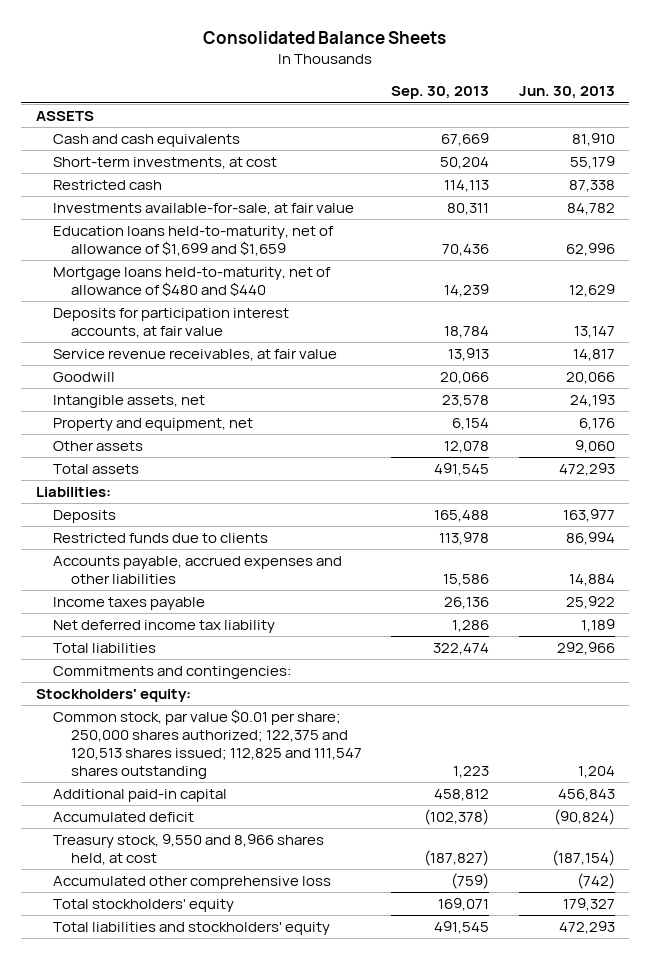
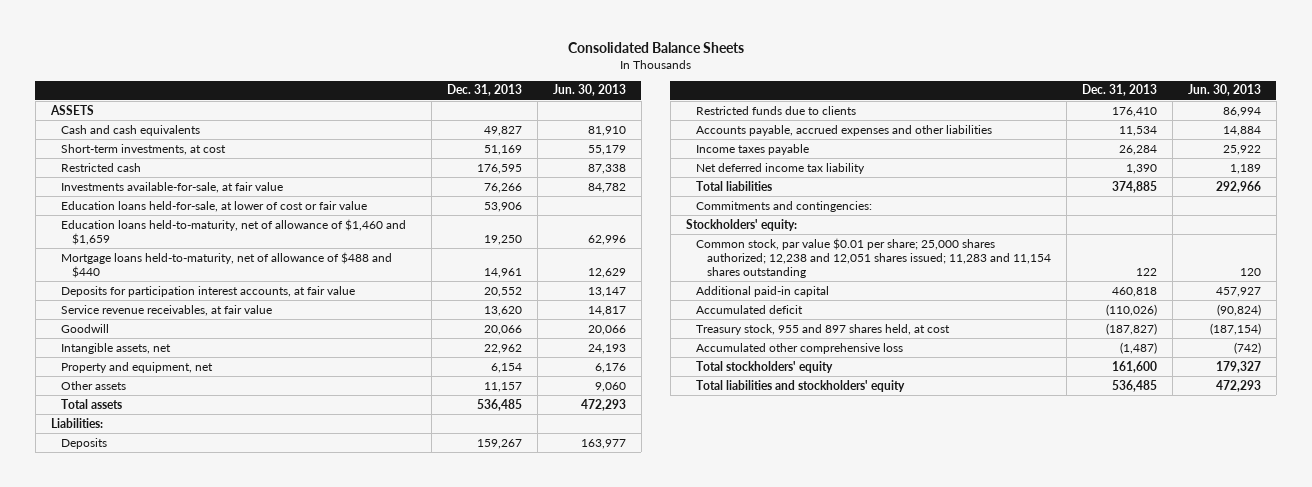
[391,86,490,100] Sep. 30, 2013 -> none
none -> [446,84,522,97] Dec. 31, 2013
none -> [61,200,368,212] Education loans held-for-sale, at lower of cost or fair value
[53,226,335,256] Education loans held-to-maturity, net of allowance of $1,699 and $1,659 -> [61,218,407,245] Education loans held-to-maturity, net of allowance of $1,460 and $1,659
[53,267,332,296] Mortgage loans held-to-maturity, net of allowance of $480 and $440 -> [61,251,393,278] Mortgage loans held-to-maturity, net of allowance of $488 and $440
[53,709,362,779] Common stock, par value $0.01 per share; 250,000 shares authorized; 122,375 and 120,513 shares issued; 112,825 and 111,547 shares outstanding -> [696,237,1052,278] Common stock, par value $0.01 per share; 25,000 shares authorized; 12,238 and 12,051 shares issued; 11,283 and 11,154 shares outstanding
[577,765,615,778] 1,204 -> [1239,267,1261,276] 120
[557,789,615,802] 456,843 -> [1215,286,1261,297] 457,927
[53,834,325,865] Treasury stock, 9,550 and 8,966 shares held, at cost -> [696,323,951,335] Treasury stock, 955 and 897 shares held, at cost

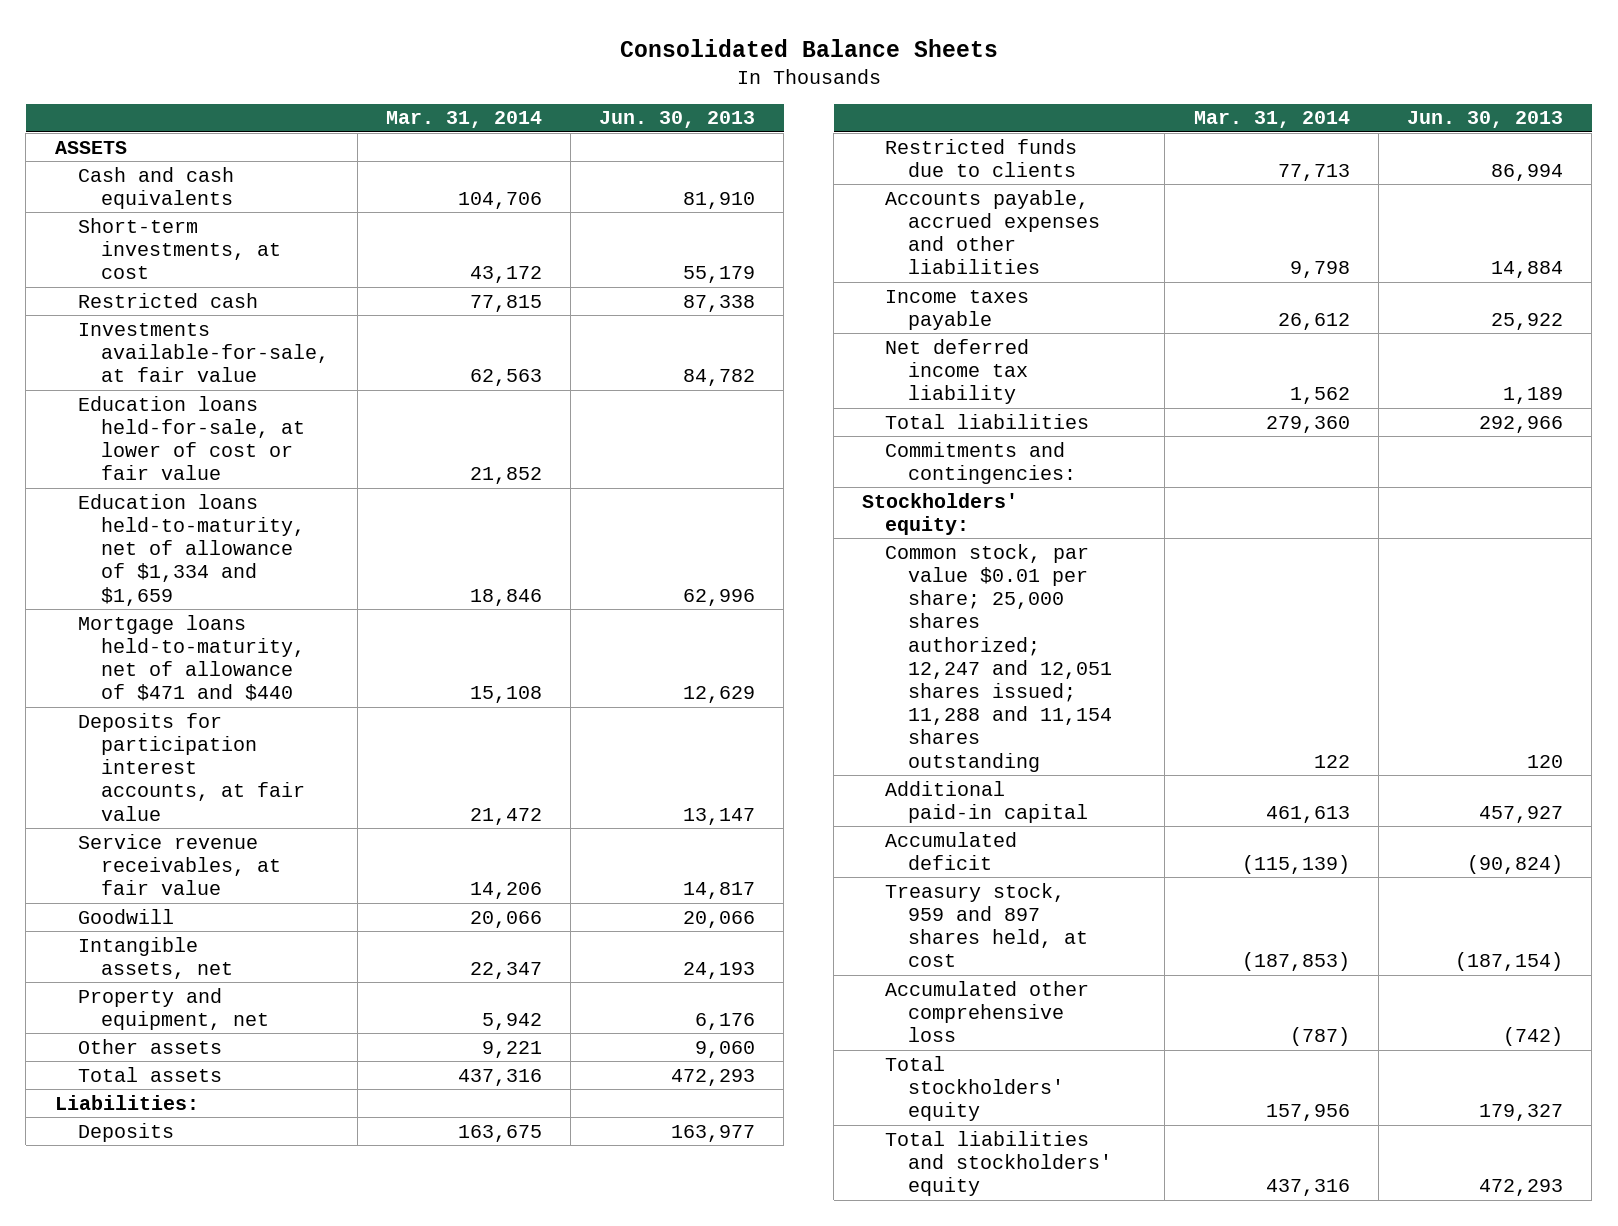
[446,84,522,97] Dec. 31, 2013 -> none
none -> [385,111,542,129] Mar. 31, 2014
[61,218,407,245] Education loans held-to-maturity, net of allowance of $1,460 and $1,659 -> [77,493,305,606] Education loans held-to-maturity, net of allowance of $1,334 and $1,659
[61,251,393,278] Mortgage loans held-to-maturity, net of allowance of $488 and $440 -> [77,614,305,702] Mortgage loans held-to-maturity, net of allowance of $471 and $440
[696,237,1052,278] Common stock, par value $0.01 per share; 25,000 shares authorized; 12,238 and 12,051 shares issued; 11,283 and 11,154 shares outstanding -> [885,543,1113,772] Common stock, par value $0.01 per share; 25,000 shares authorized; 12,247 and 12,051 shares issued; 11,288 and 11,154 shares outstanding
[696,323,951,335] Treasury stock, 955 and 897 shares held, at cost -> [885,882,1089,968] Treasury stock, 959 and 897 shares held, at cost

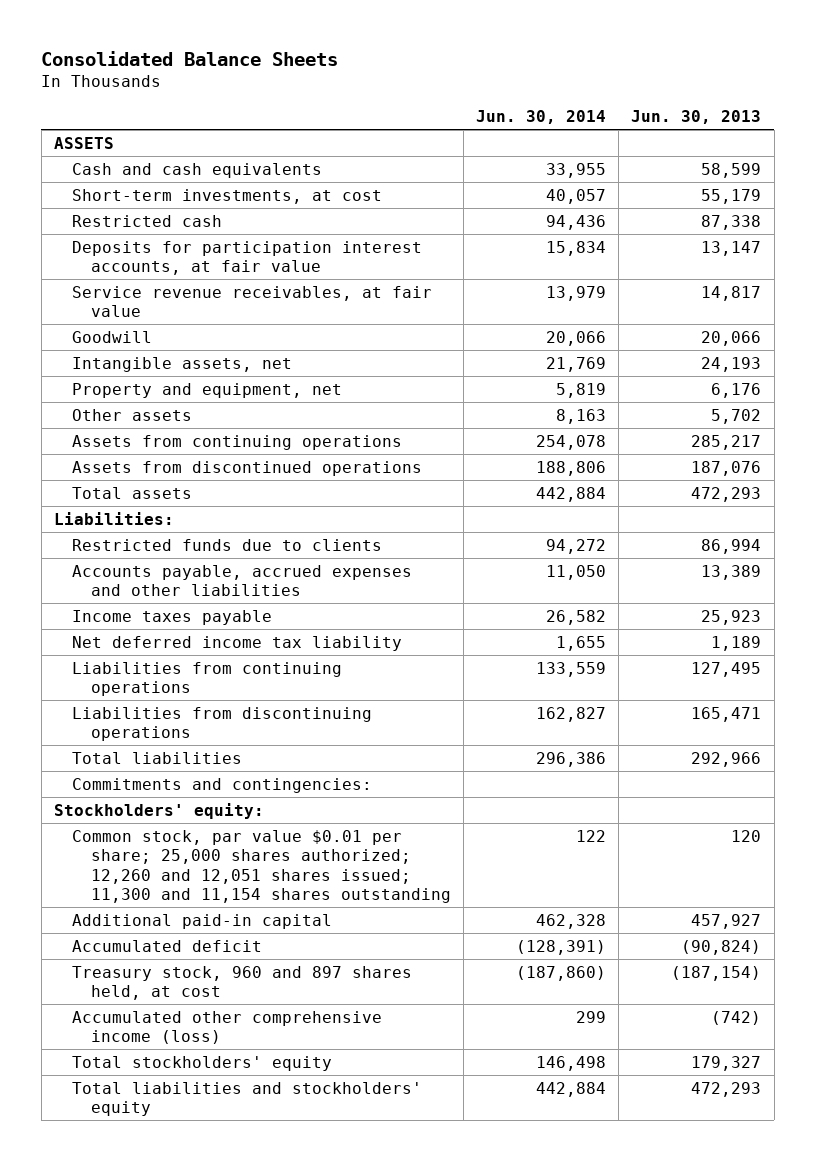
[385,111,542,129] Mar. 31, 2014 -> none
none -> [476,109,607,124] Jun. 30, 2014
[683,191,756,209] 81,910 -> [701,162,762,178] 58,599
[77,322,329,383] Investments available-for-sale, at fair value -> none
[77,395,305,481] Education loans held-for-sale, at lower of cost or fair value -> none
[77,493,305,606] Education loans held-to-maturity, net of allowance of $1,334 and $1,659 -> none
[77,614,305,702] Mortgage loans held-to-maturity, net of allowance of $471 and $440 -> none
[695,1040,756,1058] 9,060 -> [711,408,762,424] 5,702
none -> [72,434,403,450] Assets from continuing operations
none -> [72,460,423,476] Assets from discontinued operations
[77,1122,174,1142] Deposits -> none
[1490,261,1563,279] 14,884 -> [701,564,762,580] 13,389
[1490,312,1563,330] 25,922 -> [701,609,762,625] 25,923
none -> [72,661,343,697] Liabilities from continuing operations
none -> [72,706,373,742] Liabilities from discontinuing operations
[885,543,1113,772] Common stock, par value $0.01 per share; 25,000 shares authorized; 12,247 and 12,051 shares issued; 11,288 and 11,154 shares outstanding -> [72,829,451,903] Common stock, par value $0.01 per share; 25,000 shares authorized; 12,260 and 12,051 shares issued; 11,300 and 11,154 shares outstanding
[885,882,1089,968] Treasury stock, 959 and 897 shares held, at cost -> [72,965,413,1001] Treasury stock, 960 and 897 shares held, at cost
[885,980,1090,1043] Accumulated other comprehensive loss -> [72,1010,383,1045] Accumulated other comprehensive income (loss)

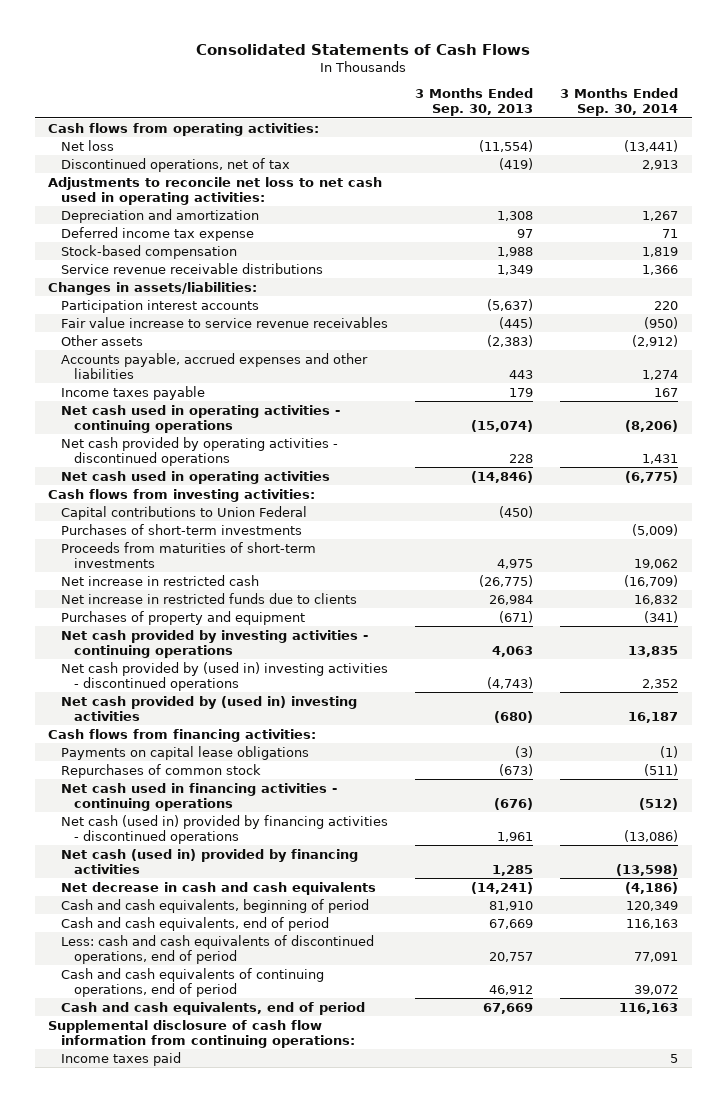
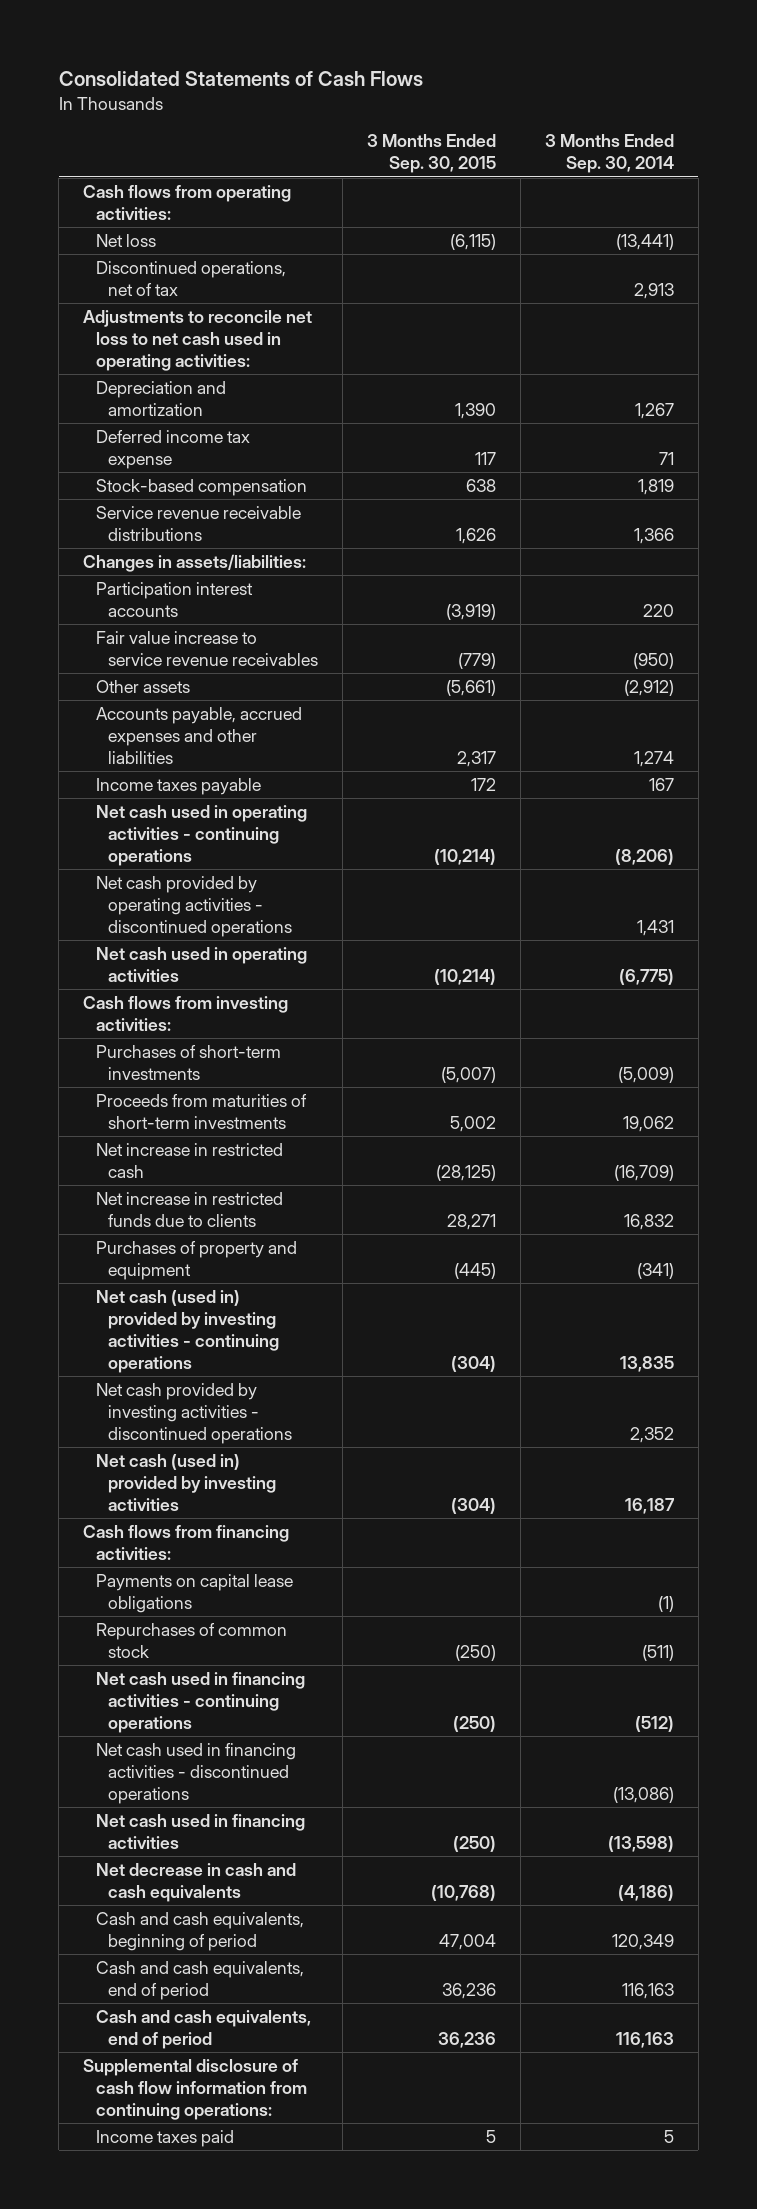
[415,88,534,117] 3 Months Ended Sep. 30, 2013 -> none
none -> [366,134,496,174] 3 Months Ended Sep. 30, 2015
[61,505,308,520] Capital contributions to Union Federal -> none
[61,629,369,658] Net cash provided by investing activities - continuing operations -> [95,1290,280,1373] Net cash (used in) provided by investing activities - continuing operations
[61,661,389,691] Net cash provided by (used in) investing activities - discontinued operations -> [95,1383,293,1444] Net cash provided by investing activities - discontinued operations
[61,695,358,721] Net cash provided by (used in) investing activities -> [95,1454,277,1511] Net cash (used in) provided by investing activities
[61,814,389,844] Net cash (used in) provided by financing activities - discontinued operations -> [95,1743,296,1804] Net cash used in financing activities - discontinued operations
[61,848,359,874] Net cash (used in) provided by financing activities -> [95,1814,305,1850] Net cash used in financing activities
[61,934,375,964] Less: cash and cash equivalents of discontinued operations, end of period -> none
[61,967,325,997] Cash and cash equivalents of continuing operations, end of period -> none

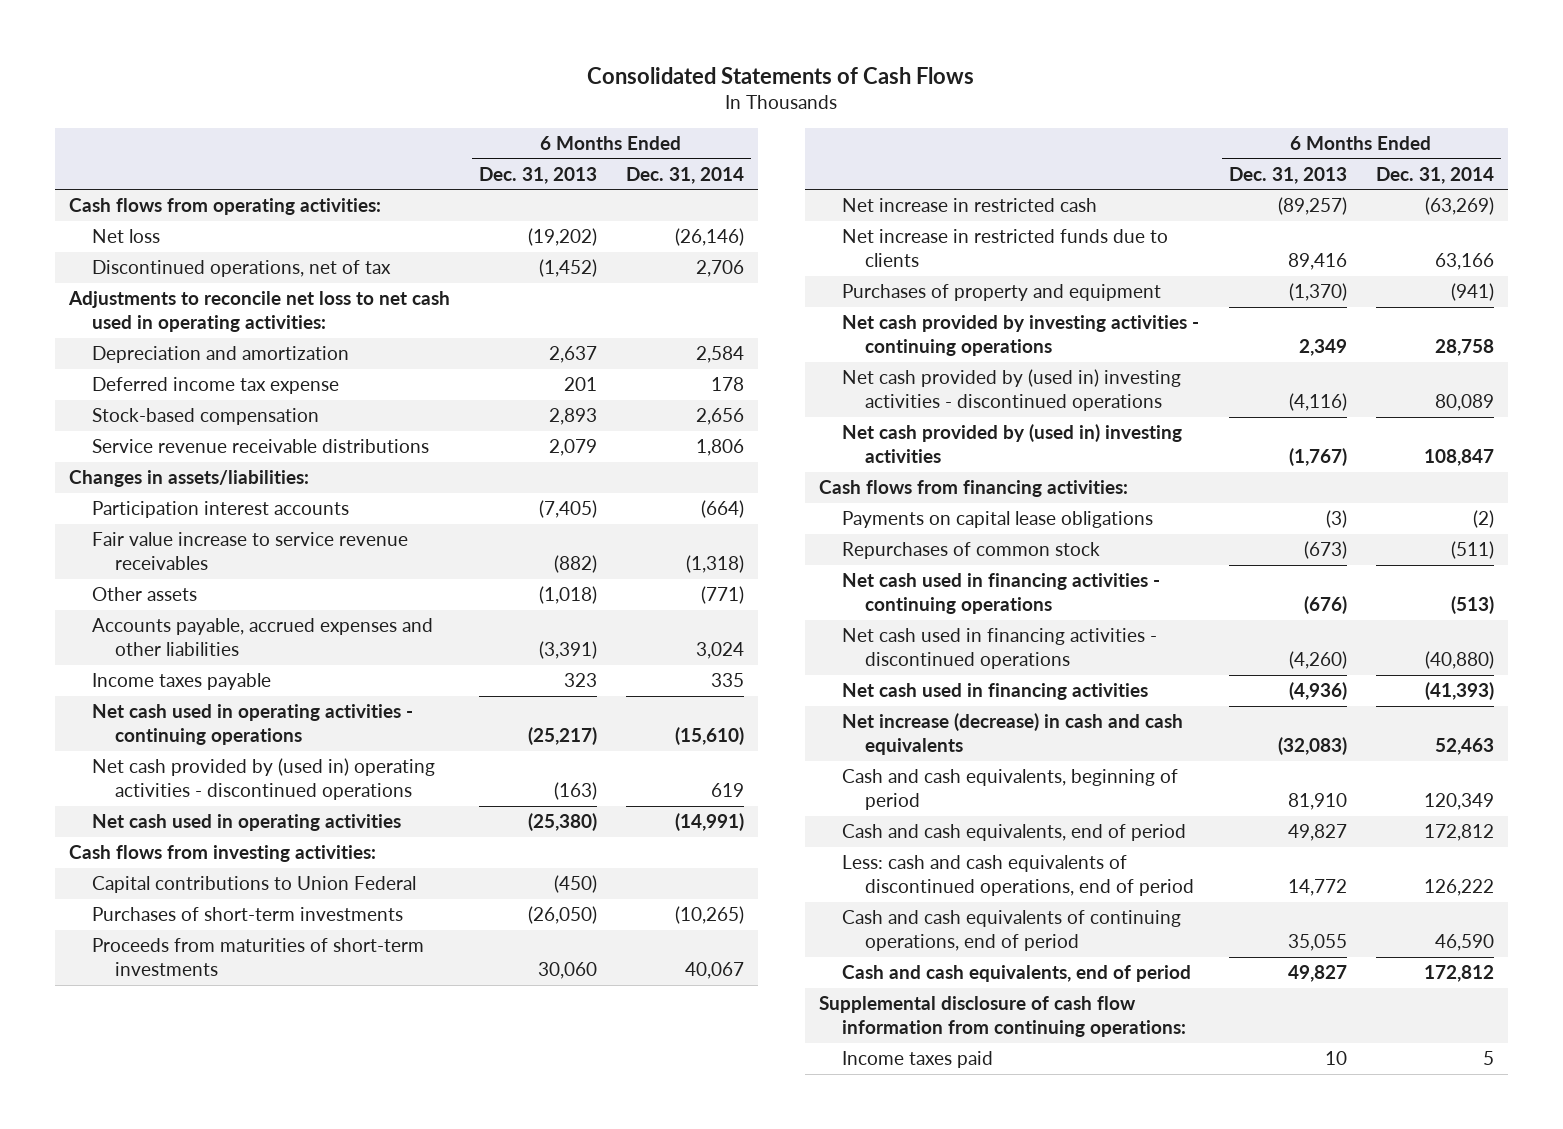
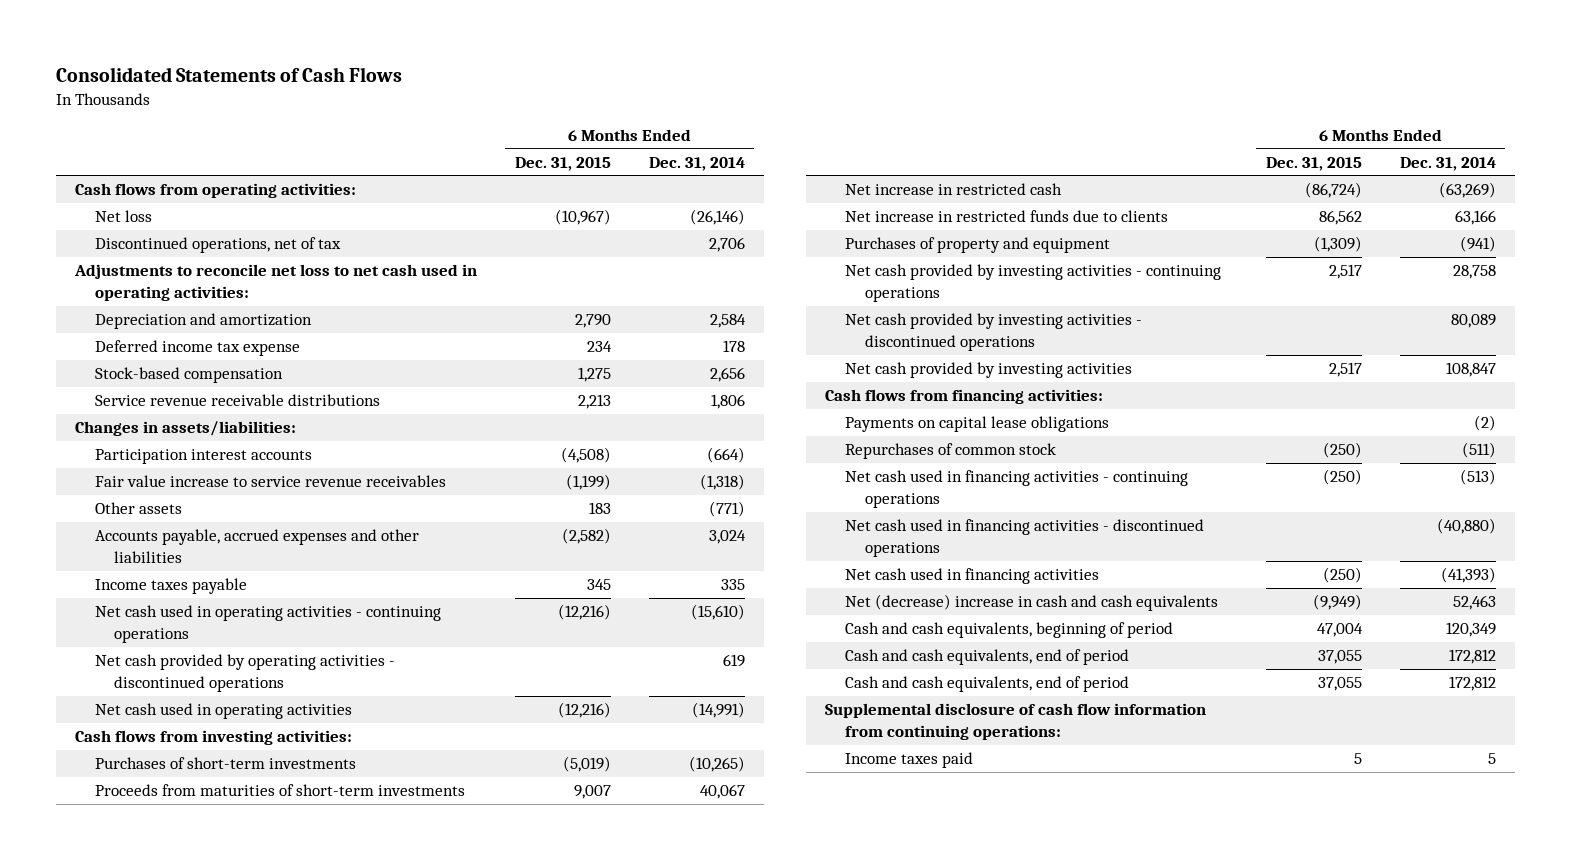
[478,166,597,184] Dec. 31, 2013 -> none
none -> [514,156,611,171] Dec. 31, 2015
[91,758,435,801] Net cash provided by (used in) operating activities - discontinued operations -> [94,654,395,692] Net cash provided by operating activities - discontinued operations
[91,876,416,894] Capital contributions to Union Federal -> none
[842,369,1182,412] Net cash provided by (used in) investing activities - discontinued operations -> [845,313,1143,351] Net cash provided by investing activities - discontinued operations
[842,424,1183,464] Net cash provided by (used in) investing activities -> [845,362,1133,379] Net cash provided by investing activities
[842,713,1184,756] Net increase (decrease) in cash and cash equivalents -> [845,594,1219,612] Net (decrease) increase in cash and cash equivalents
[842,855,1194,897] Less: cash and cash equivalents of discontinued operations, end of period -> none
[842,910,1182,952] Cash and cash equivalents of continuing operations, end of period -> none

